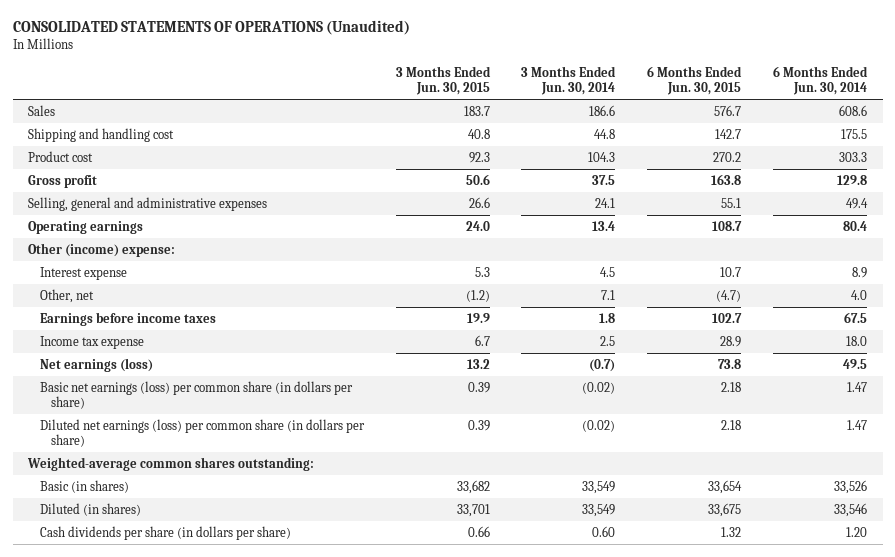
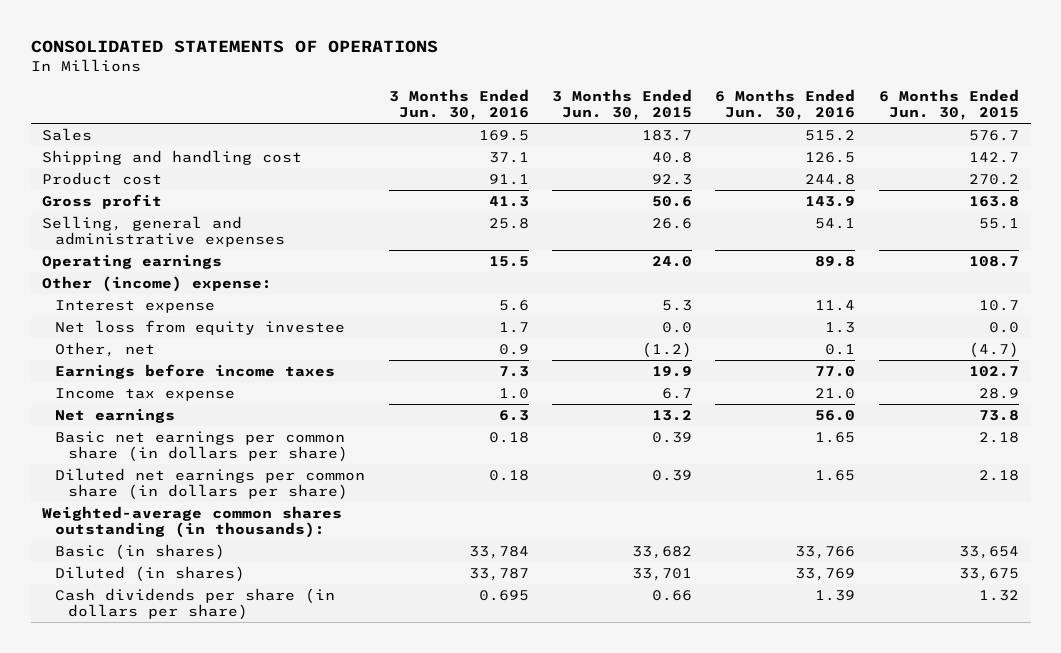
[12,20,410,36] CONSOLIDATED STATEMENTS OF OPERATIONS (Unaudited) -> [30,40,438,54] CONSOLIDATED STATEMENTS OF OPERATIONS
[521,65,617,95] 3 Months Ended Jun. 30, 2014 -> none
[772,65,868,95] 6 Months Ended Jun. 30, 2014 -> none
none -> [388,88,529,121] 3 Months Ended Jun. 30, 2016
none -> [715,88,856,121] 6 Months Ended Jun. 30, 2016
none -> [55,319,346,335] Net loss from equity investee
[39,357,153,372] Net earnings (loss) -> [55,407,176,423] Net earnings
[39,380,353,409] Basic net earnings (loss) per common share (in dollars per share) -> [55,430,348,463] Basic net earnings per common share (in dollars per share)
[39,418,365,447] Diluted net earnings (loss) per common share (in dollars per share) -> [55,467,366,501] Diluted net earnings per common share (in dollars per share)
[27,456,315,471] Weighted-average common shares outstanding: -> [42,505,343,539] Weighted-average common shares outstanding (in thousands):

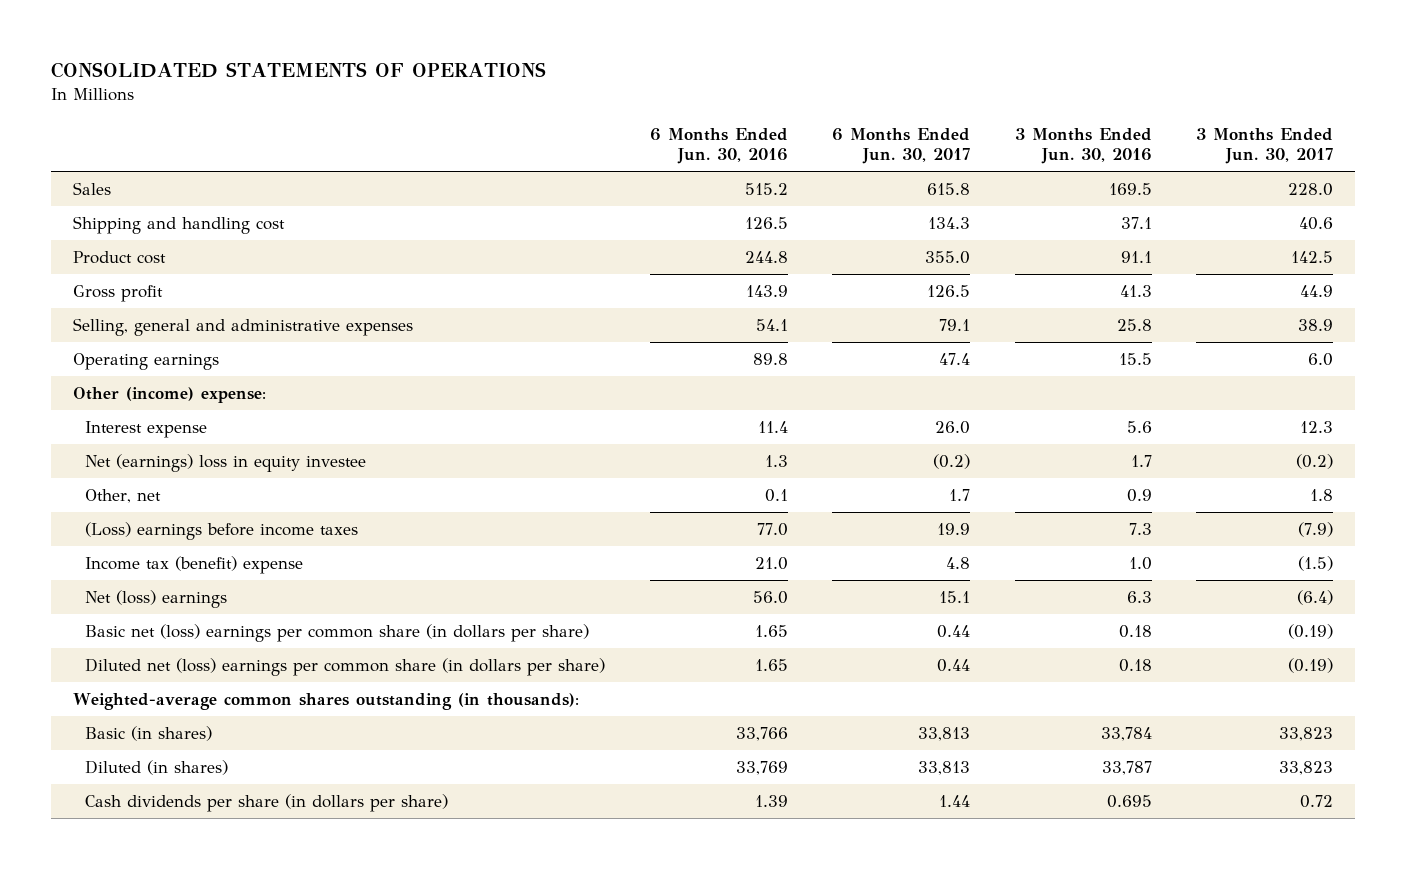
[551,88,692,121] 3 Months Ended Jun. 30, 2015 -> none
[878,88,1019,121] 6 Months Ended Jun. 30, 2015 -> none
none -> [832,127,971,165] 6 Months Ended Jun. 30, 2017
none -> [1195,127,1333,165] 3 Months Ended Jun. 30, 2017
[55,319,346,335] Net loss from equity investee -> [85,453,367,472] Net (earnings) loss in equity investee
[55,363,336,379] Earnings before income taxes -> [85,521,359,540] (Loss) earnings before income taxes
[55,387,236,401] Income tax expense -> [85,555,304,574] Income tax (benefit) expense
[55,407,176,423] Net earnings -> [85,589,228,608] Net (loss) earnings
[55,430,348,463] Basic net earnings per common share (in dollars per share) -> [85,623,590,642] Basic net (loss) earnings per common share (in dollars per share)
[55,467,366,501] Diluted net earnings per common share (in dollars per share) -> [85,657,606,676] Diluted net (loss) earnings per common share (in dollars per share)

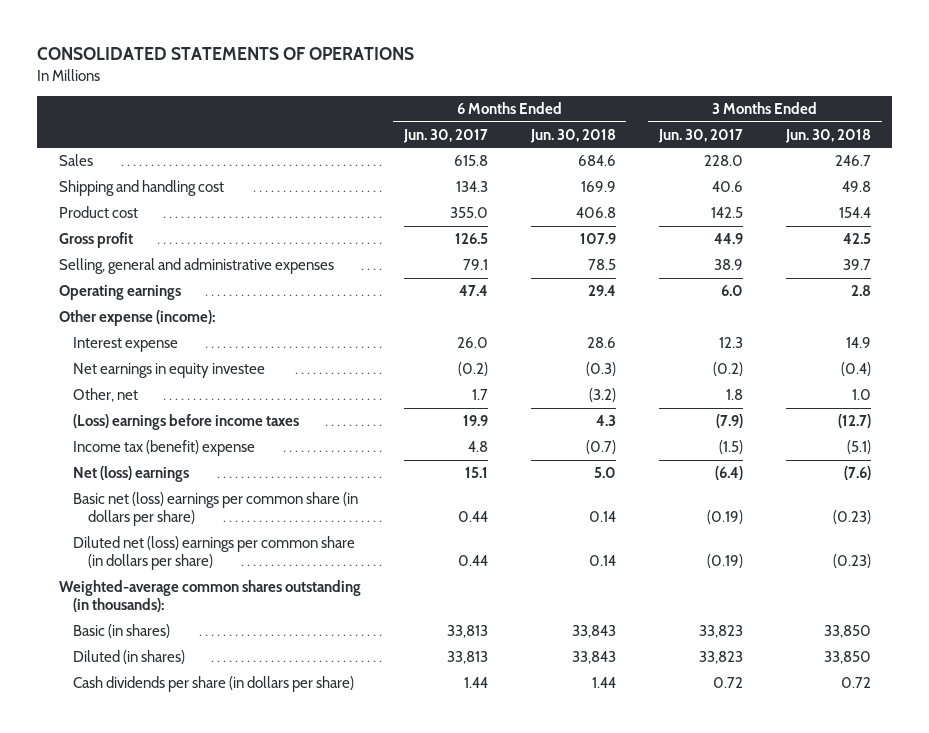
[649,127,788,165] 6 Months Ended Jun. 30, 2016 -> none
[1014,127,1152,165] 3 Months Ended Jun. 30, 2016 -> none
none -> [529,128,616,143] Jun. 30, 2018
none -> [784,128,871,143] Jun. 30, 2018
[73,386,267,403] Other (income) expense: -> [58,310,215,327] Other expense (income):
[85,453,367,472] Net (earnings) loss in equity investee -> [73,363,266,379] Net earnings in equity investee

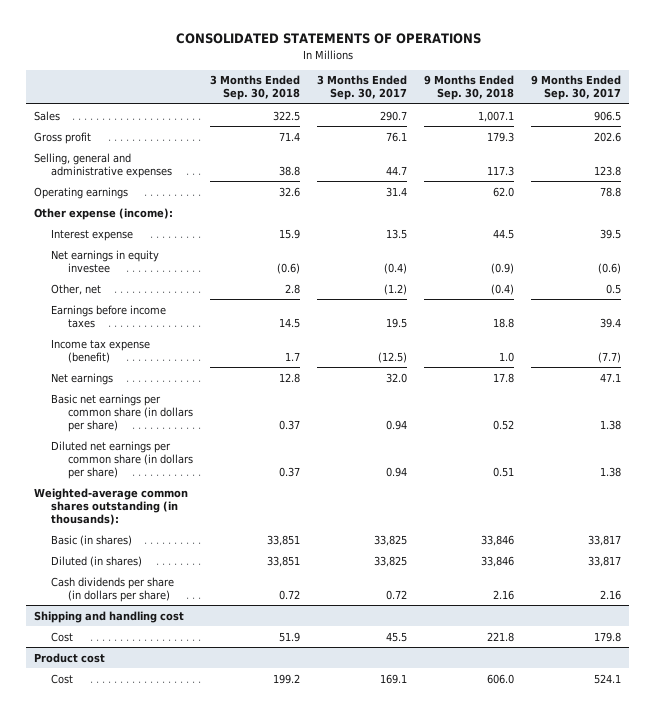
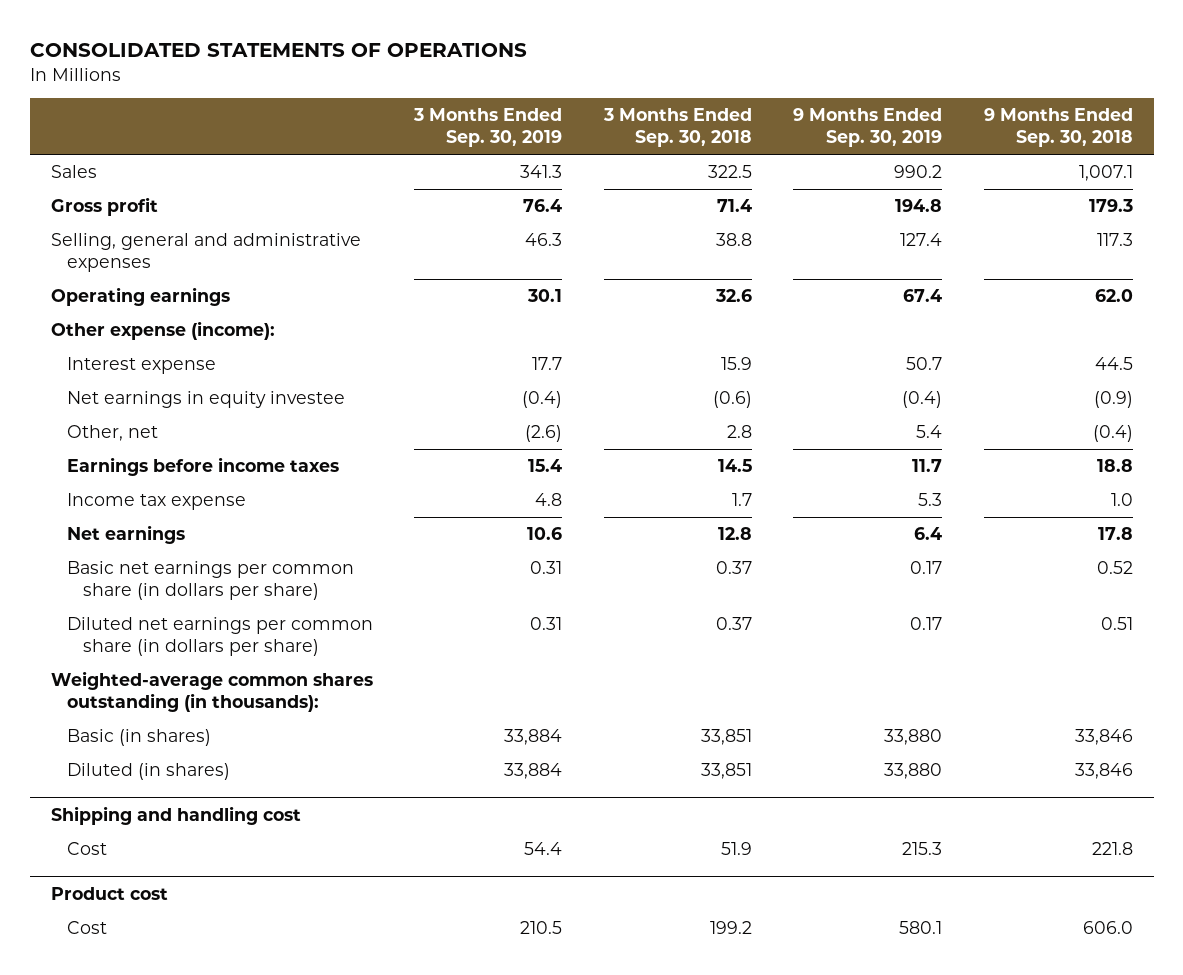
[316,75,407,101] 3 Months Ended Sep. 30, 2017 -> none
[530,75,621,101] 9 Months Ended Sep. 30, 2017 -> none
none -> [413,108,563,148] 3 Months Ended Sep. 30, 2019
none -> [793,108,943,148] 9 Months Ended Sep. 30, 2019
[51,338,151,363] Income tax expense (benefit) -> [66,493,246,511] Income tax expense
[51,576,175,602] Cash dividends per share (in dollars per share) -> none

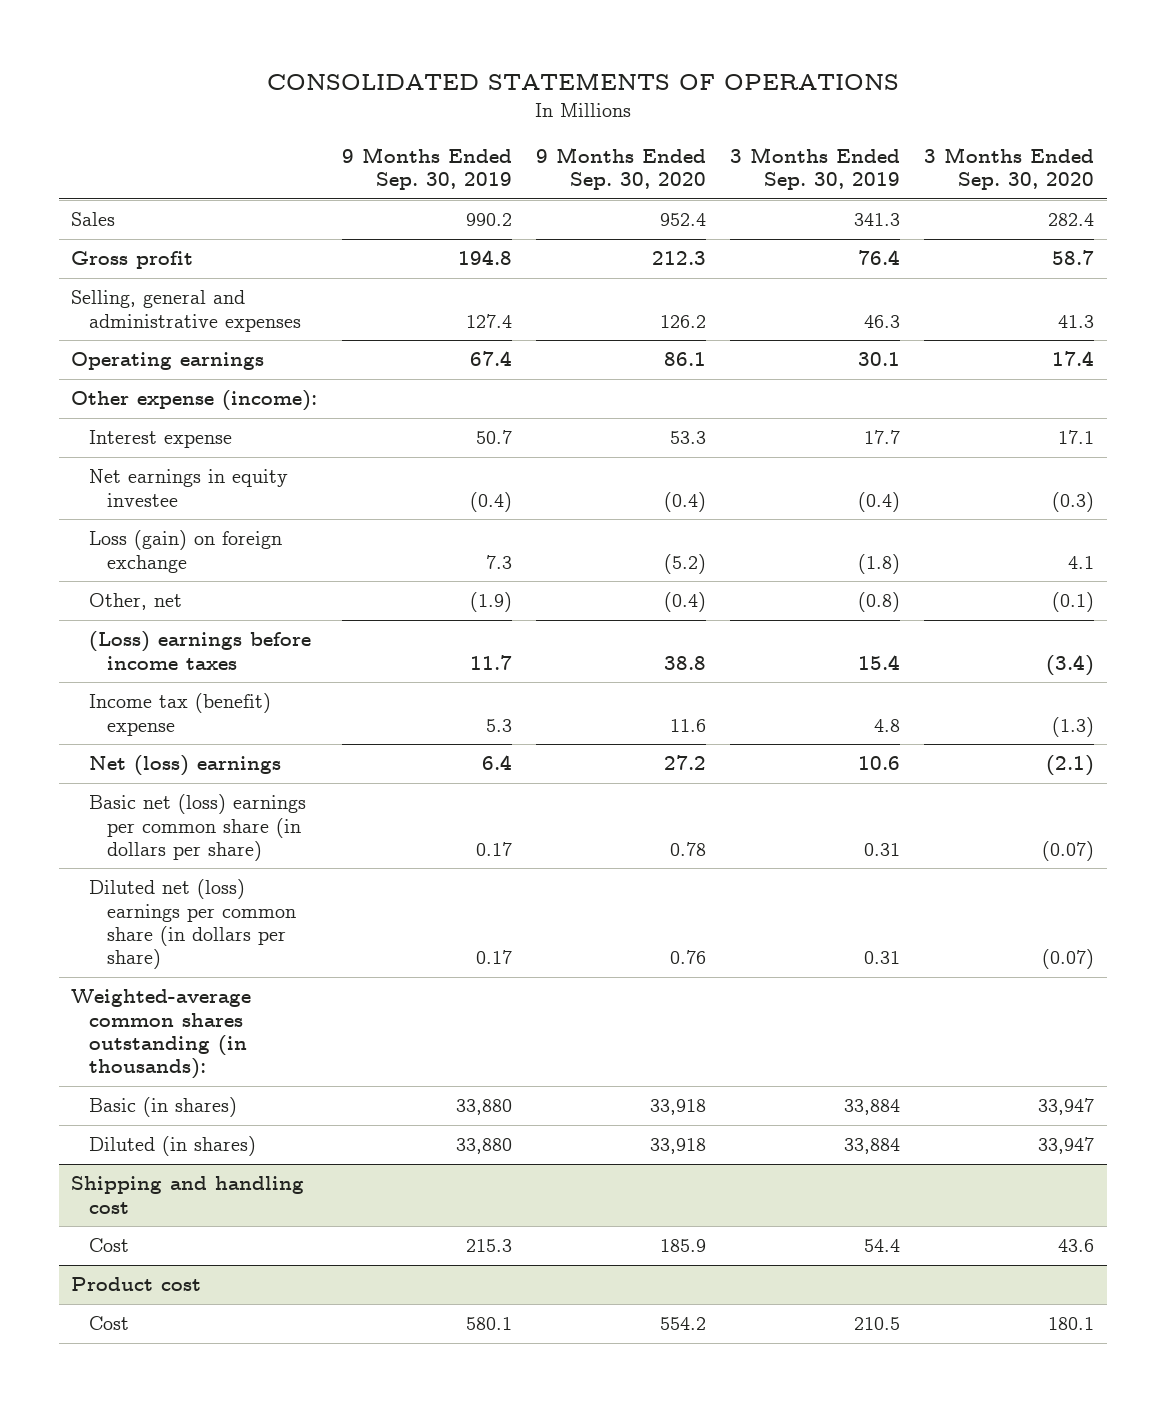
[602,108,752,148] 3 Months Ended Sep. 30, 2018 -> none
[983,108,1133,148] 9 Months Ended Sep. 30, 2018 -> none
none -> [535,147,706,191] 9 Months Ended Sep. 30, 2020
none -> [924,147,1095,191] 3 Months Ended Sep. 30, 2020
none -> [88,530,282,573] Loss (gain) on foreign exchange
[525,425,563,443] (2.6) -> [858,592,901,613] (0.8)
[916,425,943,439] 5.4 -> [469,592,512,613] (1.9)
[66,457,339,477] Earnings before income taxes -> [88,631,311,670] (Loss) earnings before income taxes
[66,493,246,511] Income tax expense -> [88,693,271,736] Income tax (benefit) expense
[66,525,185,545] Net earnings -> [88,755,281,777] Net (loss) earnings
[66,561,354,601] Basic net earnings per common share (in dollars per share) -> [88,794,306,861] Basic net (loss) earnings per common share (in dollars per share)
[66,617,373,657] Diluted net earnings per common share (in dollars per share) -> [88,879,296,970] Diluted net (loss) earnings per common share (in dollars per share)

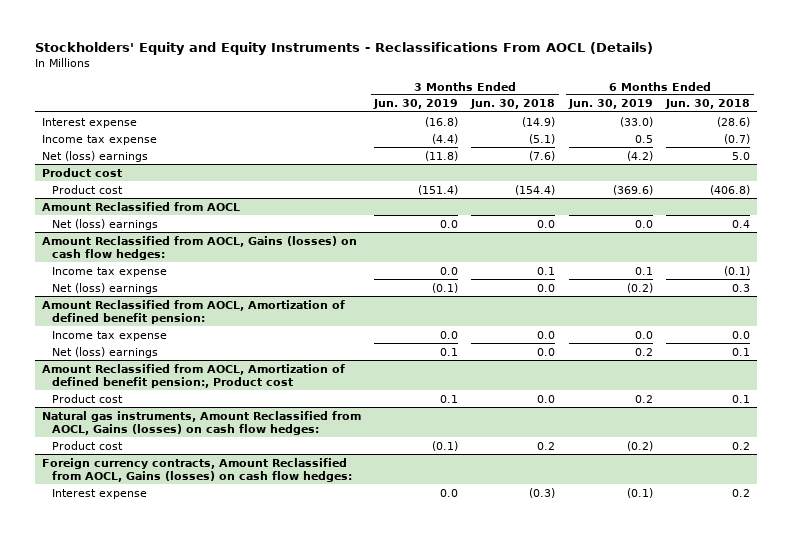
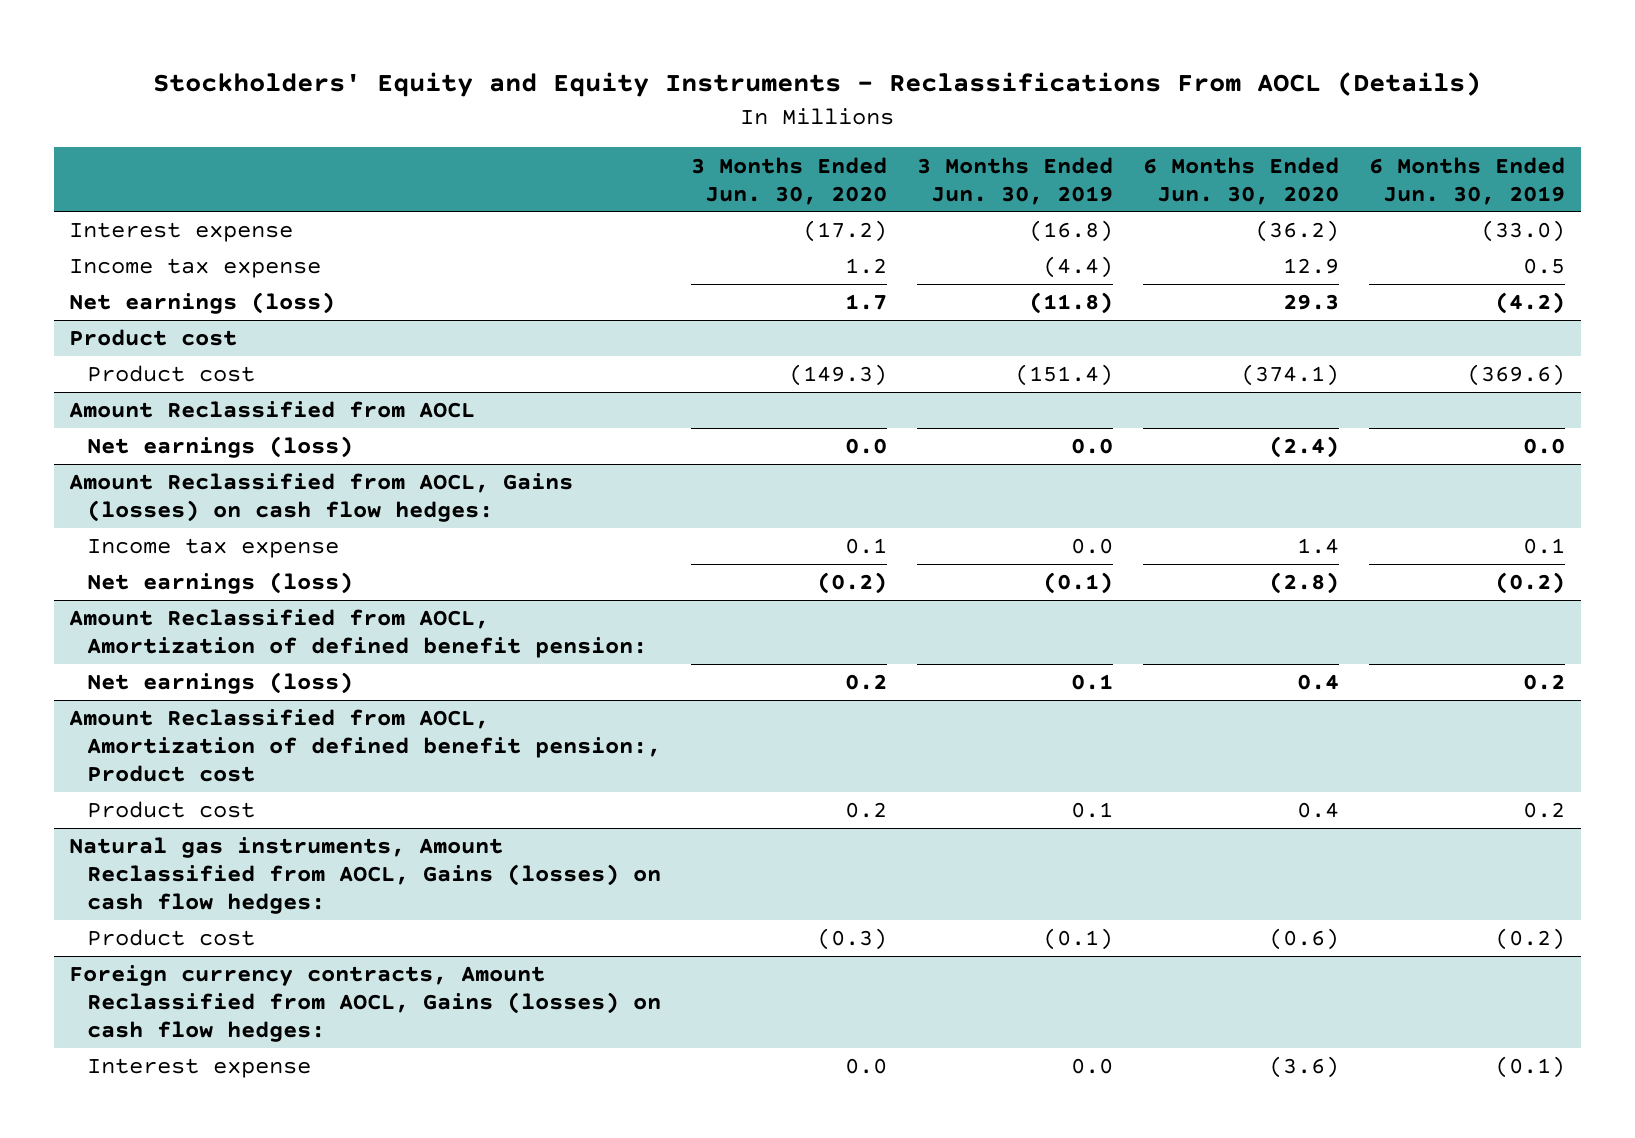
[470,99,556,110] Jun. 30, 2018 -> none
[665,99,751,110] Jun. 30, 2018 -> none
none -> [690,156,887,205] 3 Months Ended Jun. 30, 2020
none -> [1143,156,1340,205] 6 Months Ended Jun. 30, 2020
[41,150,148,162] Net (loss) earnings -> [69,292,336,315] Net earnings (loss)
[51,218,158,230] Net (loss) earnings -> [86,436,353,459] Net earnings (loss)
[51,282,158,294] Net (loss) earnings -> [86,572,353,595] Net earnings (loss)
[51,330,167,341] Income tax expense -> none
[51,346,158,358] Net (loss) earnings -> [86,672,353,695] Net earnings (loss)

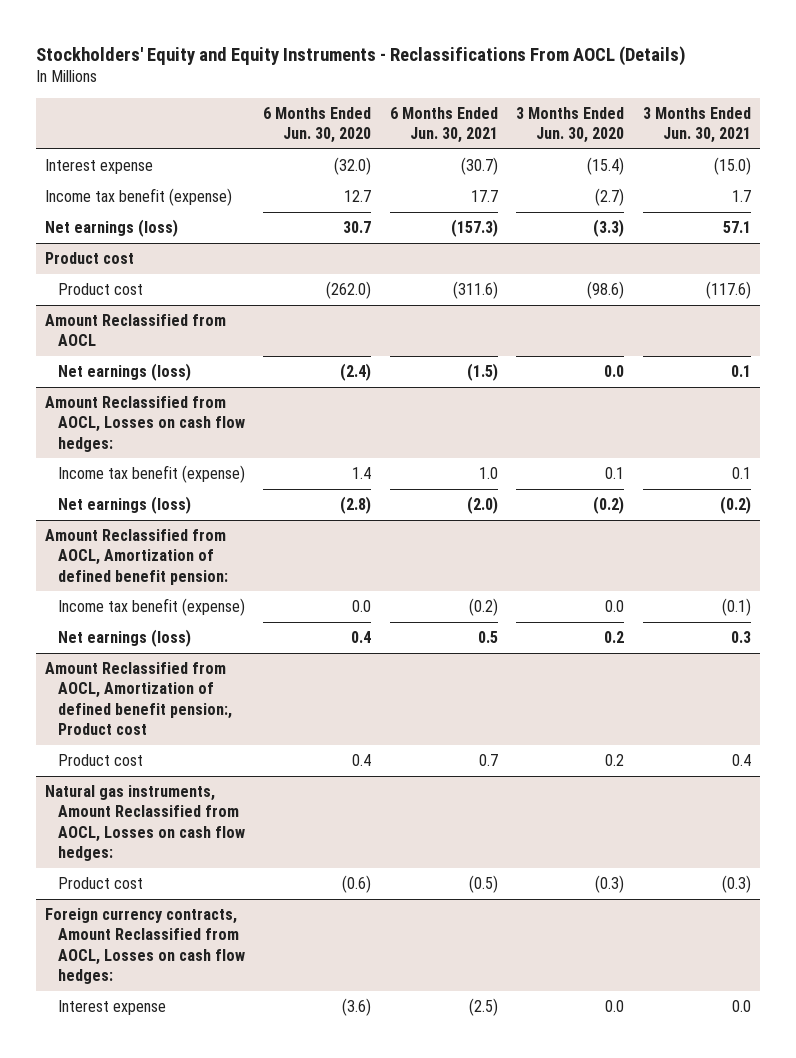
[917,156,1114,205] 3 Months Ended Jun. 30, 2019 -> none
[1369,156,1566,205] 6 Months Ended Jun. 30, 2019 -> none
none -> [389,107,498,144] 6 Months Ended Jun. 30, 2021
none -> [642,107,751,144] 3 Months Ended Jun. 30, 2021
[802,220,887,243] (17.2) -> [587,156,625,175] (15.4)
[1255,220,1340,243] (36.2) -> [334,156,372,175] (32.0)
[69,258,322,279] Income tax expense -> [45,187,233,206] Income tax benefit (expense)
[844,258,887,275] 1.2 -> [595,187,625,206] (2.7)
[1283,258,1340,275] 12.9 -> [344,189,372,202] 12.7
[844,294,887,311] 1.7 -> [593,218,625,237] (3.3)
[1283,294,1340,311] 29.3 -> [343,220,372,233] 30.7
[788,364,887,387] (149.3) -> [587,280,625,299] (98.6)
[1241,364,1340,387] (374.1) -> [326,280,372,299] (262.0)
[69,473,574,523] Amount Reclassified from AOCL, Gains (losses) on cash flow hedges: -> [45,395,245,452] Amount Reclassified from AOCL, Losses on cash flow hedges:
[86,538,339,559] Income tax expense -> [57,464,245,483] Income tax benefit (expense)
none -> [57,597,245,616] Income tax benefit (expense)
[69,837,661,915] Natural gas instruments, Amount Reclassified from AOCL, Gains (losses) on cash flow hedges: -> [45,784,245,861] Natural gas instruments, Amount Reclassified from AOCL, Losses on cash flow hedges:
[69,965,661,1043] Foreign currency contracts, Amount Reclassified from AOCL, Gains (losses) on cash flow hedges: -> [45,907,245,984] Foreign currency contracts, Amount Reclassified from AOCL, Losses on cash flow hedges:

